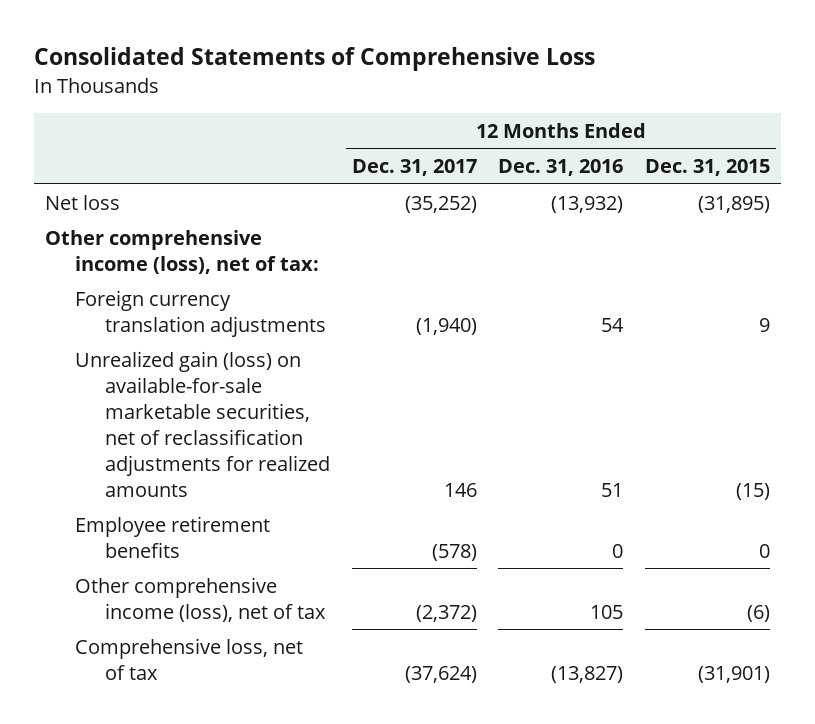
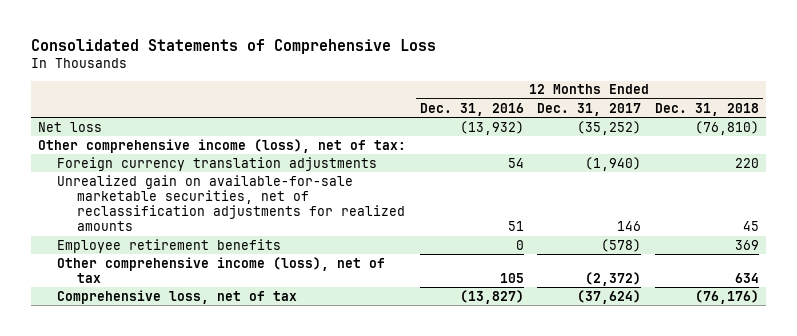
[645,159,771,177] Dec. 31, 2015 -> none
none -> [655,102,760,116] Dec. 31, 2018
[75,350,331,497] Unrealized gain (loss) on available-for-sale marketable securities, net of reclassification adjustments for realized amounts -> [57,174,405,232] Unrealized gain on available-for-sale marketable securities, net of reclassification adjustments for realized amounts

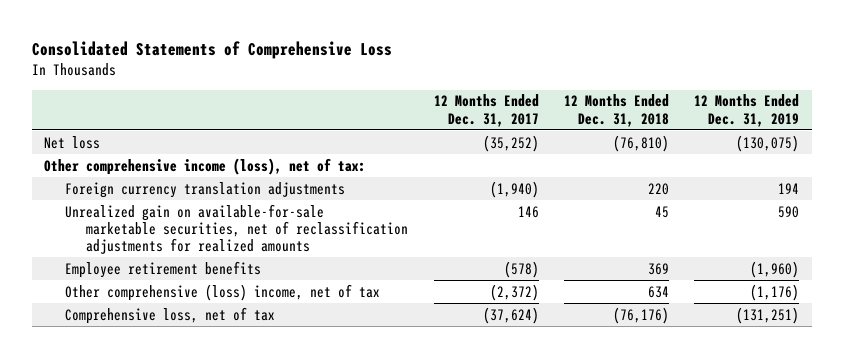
[419,102,524,116] Dec. 31, 2016 -> none
none -> [694,94,800,127] 12 Months Ended Dec. 31, 2019
[57,256,386,283] Other comprehensive income (loss), net of tax -> [65,283,381,301] Other comprehensive (loss) income, net of tax

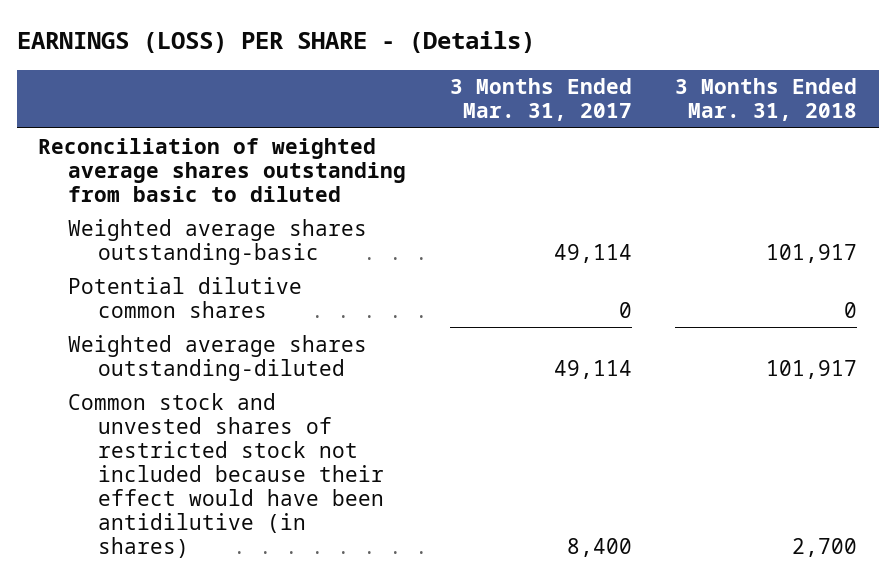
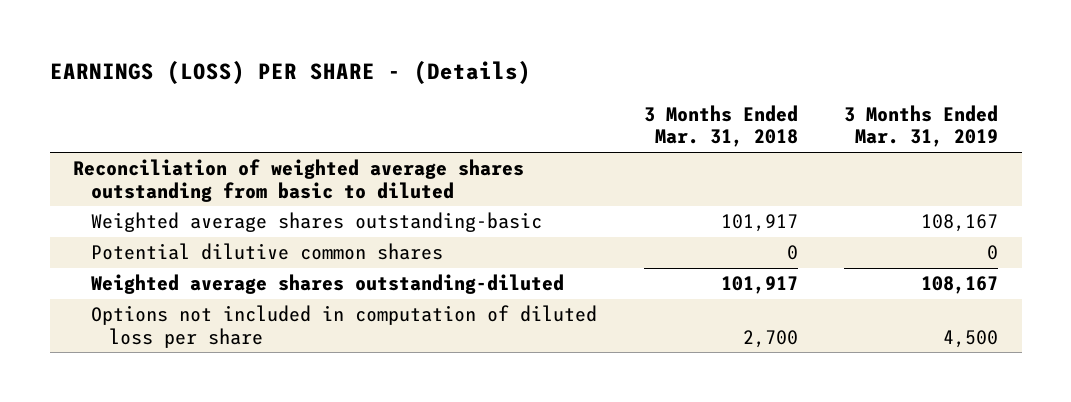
[449,78,632,122] 3 Months Ended Mar. 31, 2017 -> none
none -> [844,105,999,148] 3 Months Ended Mar. 31, 2019
[68,392,385,558] Common stock and unvested shares of restricted stock not included because their effect would have been antidilutive (in shares) -> [90,305,597,348] Options not included in computation of diluted loss per share

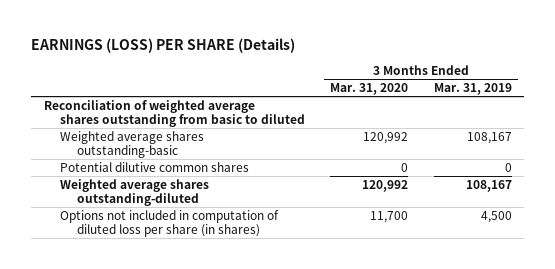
[49,61,531,85] EARNINGS (LOSS) PER SHARE - (Details) -> [31,38,296,54] EARNINGS (LOSS) PER SHARE (Details)
[643,105,798,148] 3 Months Ended Mar. 31, 2018 -> none
none -> [330,83,409,96] Mar. 31, 2020
[90,305,597,348] Options not included in computation of diluted loss per share -> [60,209,280,237] Options not included in computation of diluted loss per share (in shares)

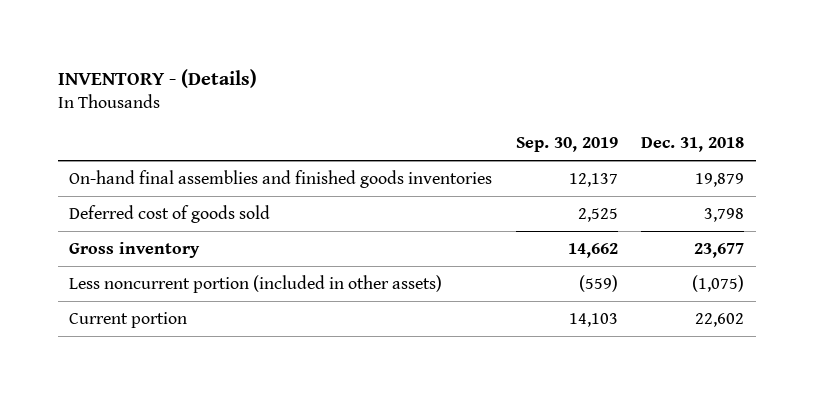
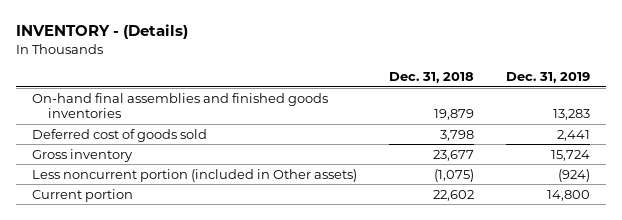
[515,137,618,153] Sep. 30, 2019 -> none
none -> [505,72,590,84] Dec. 31, 2019
[69,274,443,293] Less noncurrent portion (included in other assets) -> [31,168,357,182] Less noncurrent portion (included in Other assets)

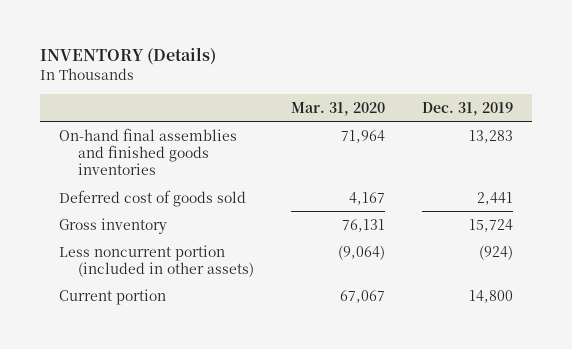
[15,24,188,40] INVENTORY - (Details) -> [39,47,216,66] INVENTORY (Details)
[388,72,474,84] Dec. 31, 2018 -> none
none -> [291,101,386,116] Mar. 31, 2020
[31,168,357,182] Less noncurrent portion (included in Other assets) -> [58,244,254,277] Less noncurrent portion (included in other assets)

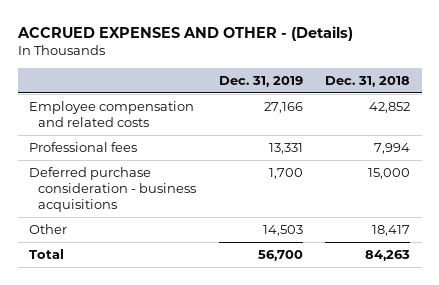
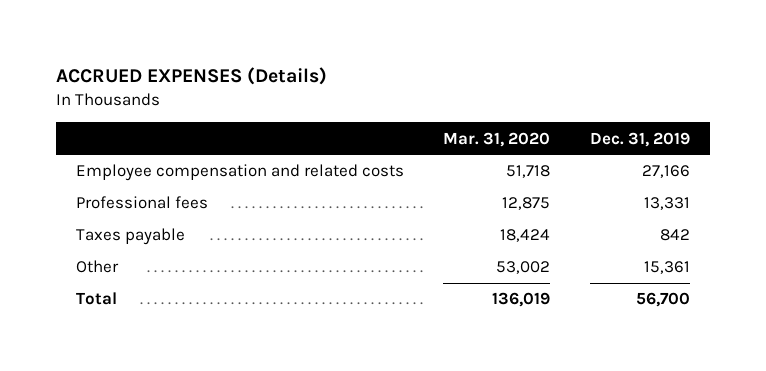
[16,25,353,41] ACCRUED EXPENSES AND OTHER - (Details) -> [55,67,327,86] ACCRUED EXPENSES (Details)
[325,75,411,87] Dec. 31, 2018 -> none
none -> [443,131,551,147] Mar. 31, 2020
[29,166,197,212] Deferred purchase consideration - business acquisitions -> none
none -> [75,228,185,246] Taxes payable
[262,224,303,236] 14,503 -> [644,261,691,275] 15,361

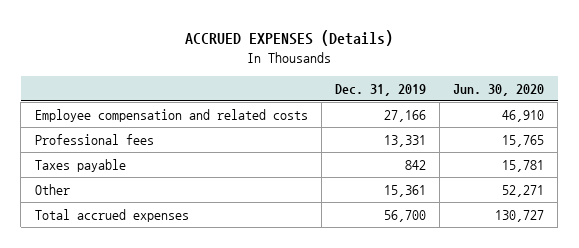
[443,131,551,147] Mar. 31, 2020 -> none
none -> [453,83,545,96] Jun. 30, 2020
[75,292,117,306] Total -> [34,209,189,223] Total accrued expenses

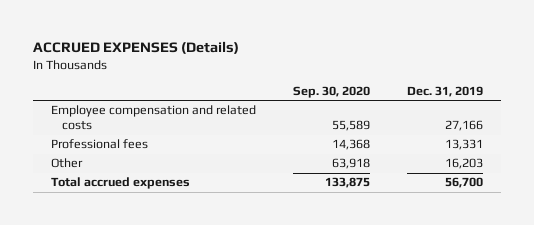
[453,83,545,96] Jun. 30, 2020 -> none
none -> [292,86,370,99] Sep. 30, 2020
[34,159,126,173] Taxes payable -> none
[383,185,426,198] 15,361 -> [444,158,483,170] 16,203

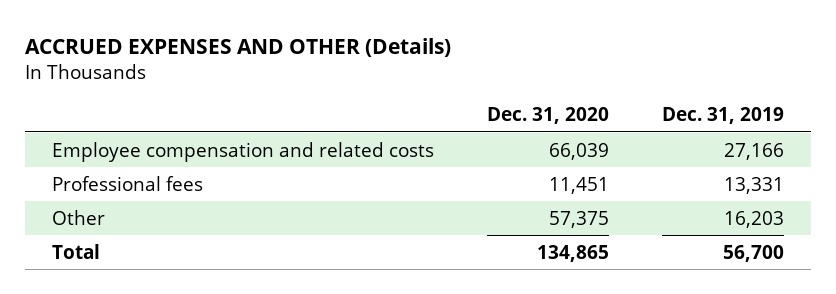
[32,41,239,55] ACCRUED EXPENSES (Details) -> [25,37,452,57] ACCRUED EXPENSES AND OTHER (Details)
[292,86,370,99] Sep. 30, 2020 -> none
none -> [487,106,610,124] Dec. 31, 2020
[51,177,191,190] Total accrued expenses -> [51,243,100,259] Total

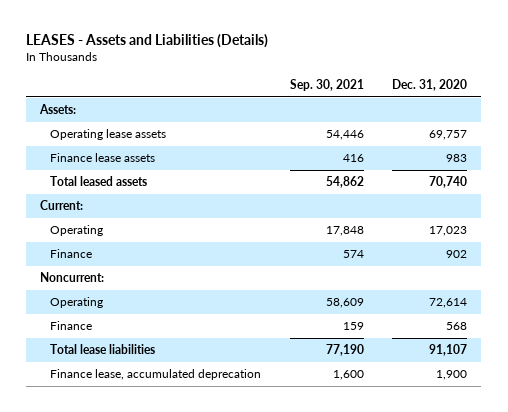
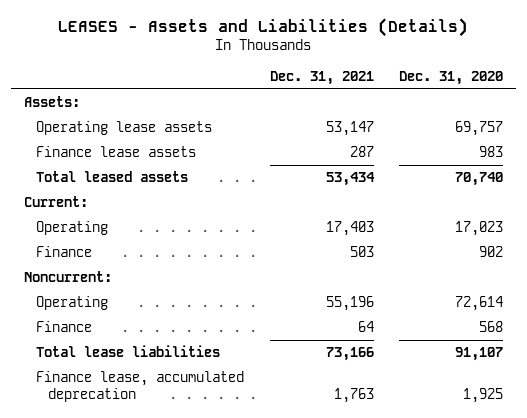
[289,79,364,92] Sep. 30, 2021 -> none
none -> [269,70,374,85] Dec. 31, 2021
[436,370,468,381] 1,900 -> [463,388,504,404] 1,925

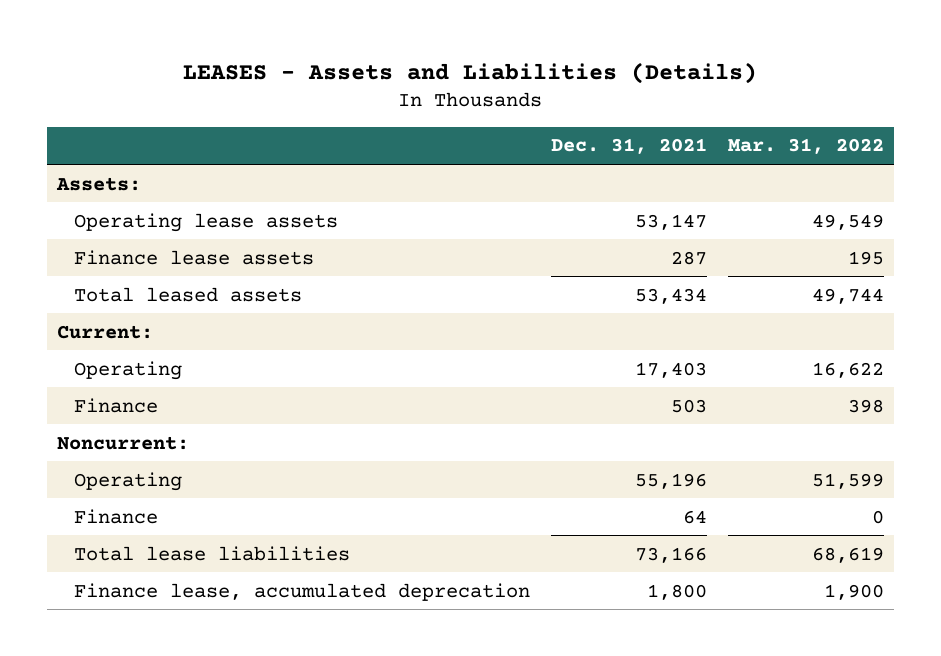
[399,70,504,85] Dec. 31, 2020 -> none
none -> [727,138,884,155] Mar. 31, 2022
[333,388,374,404] 1,763 -> [647,583,708,600] 1,800

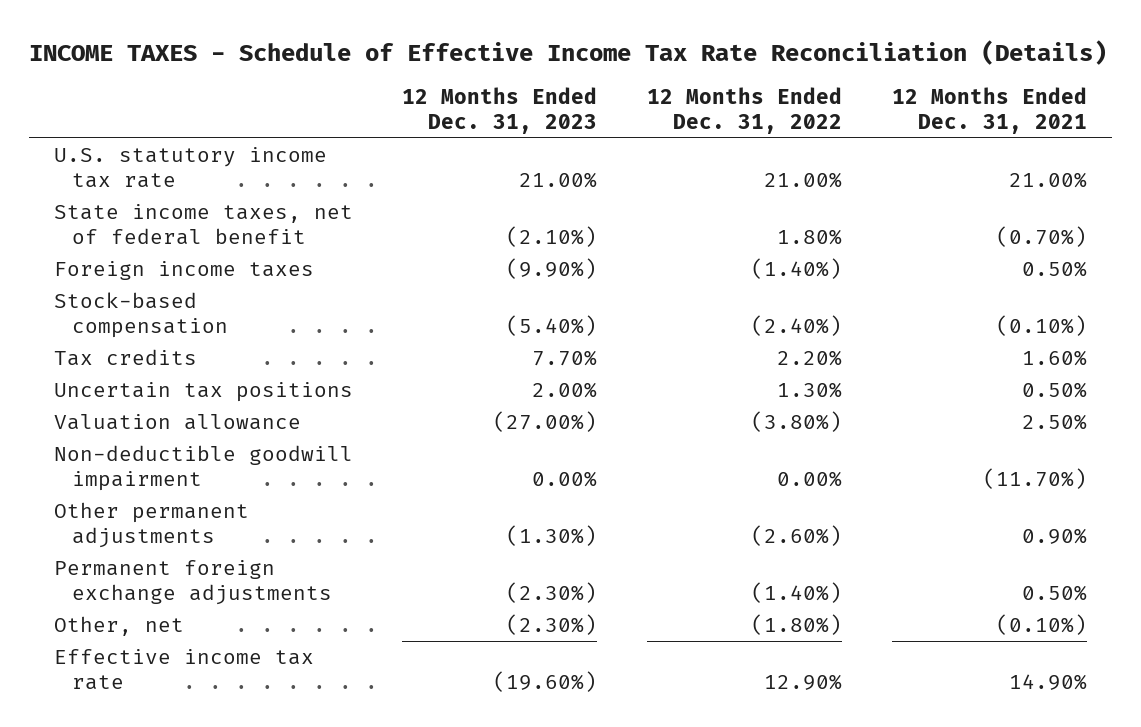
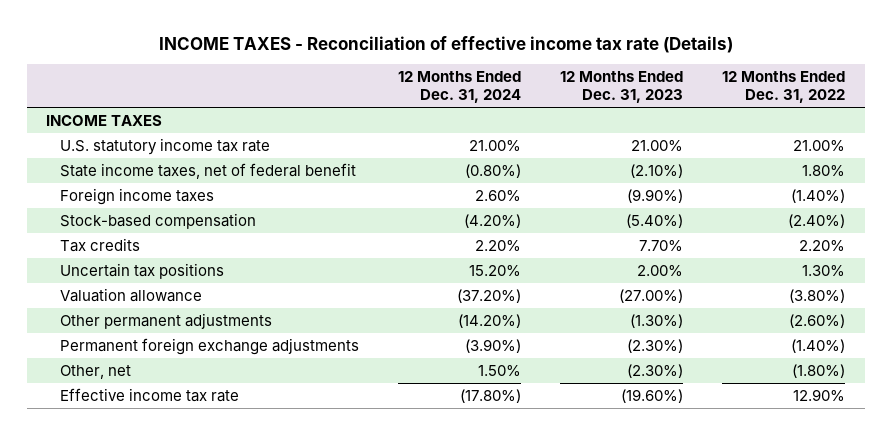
[28,39,1107,65] INCOME TAXES - Schedule of Effective Income Tax Rate Reconciliation (Details) -> [158,35,733,53] INCOME TAXES - Reconciliation of effective income tax rate (Details)
[891,87,1087,134] 12 Months Ended Dec. 31, 2021 -> none
none -> [398,71,522,104] 12 Months Ended Dec. 31, 2024
none -> [46,114,163,126] INCOME TAXES
[53,445,353,491] Non-deductible goodwill impairment -> none

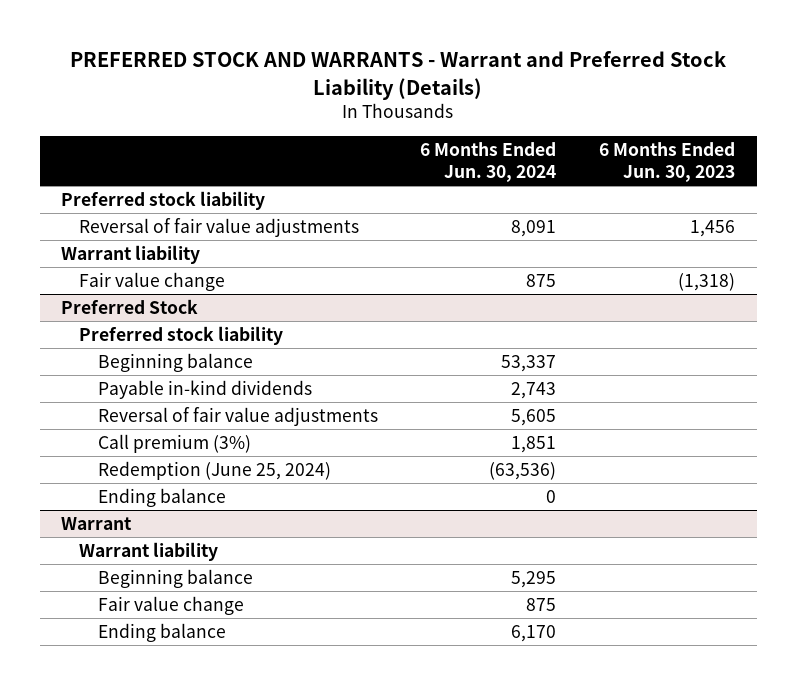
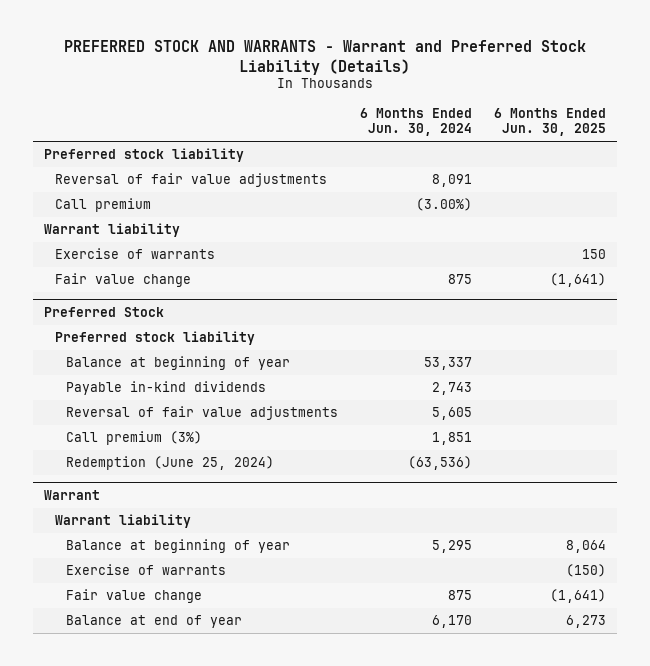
[599,141,736,183] 6 Months Ended Jun. 30, 2023 -> none
none -> [493,108,606,137] 6 Months Ended Jun. 30, 2025
none -> [54,198,151,213] Call premium
none -> [54,248,215,260] Exercise of warrants
[97,352,253,372] Beginning balance -> [65,356,290,371] Balance at beginning of year
[97,487,226,507] Ending balance -> none
[97,568,253,588] Beginning balance -> [65,539,290,554] Balance at beginning of year
none -> [65,564,226,576] Exercise of warrants
[97,622,226,642] Ending balance -> [65,615,242,629] Balance at end of year

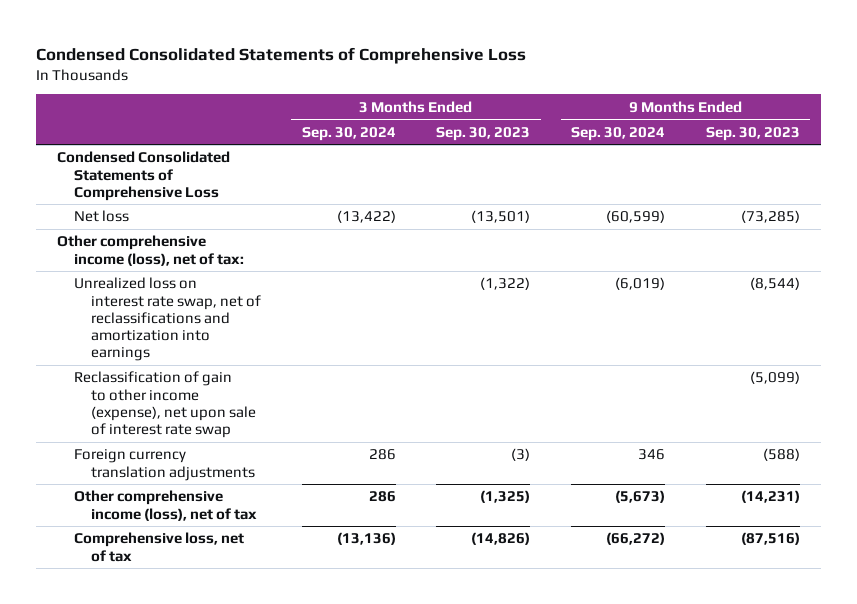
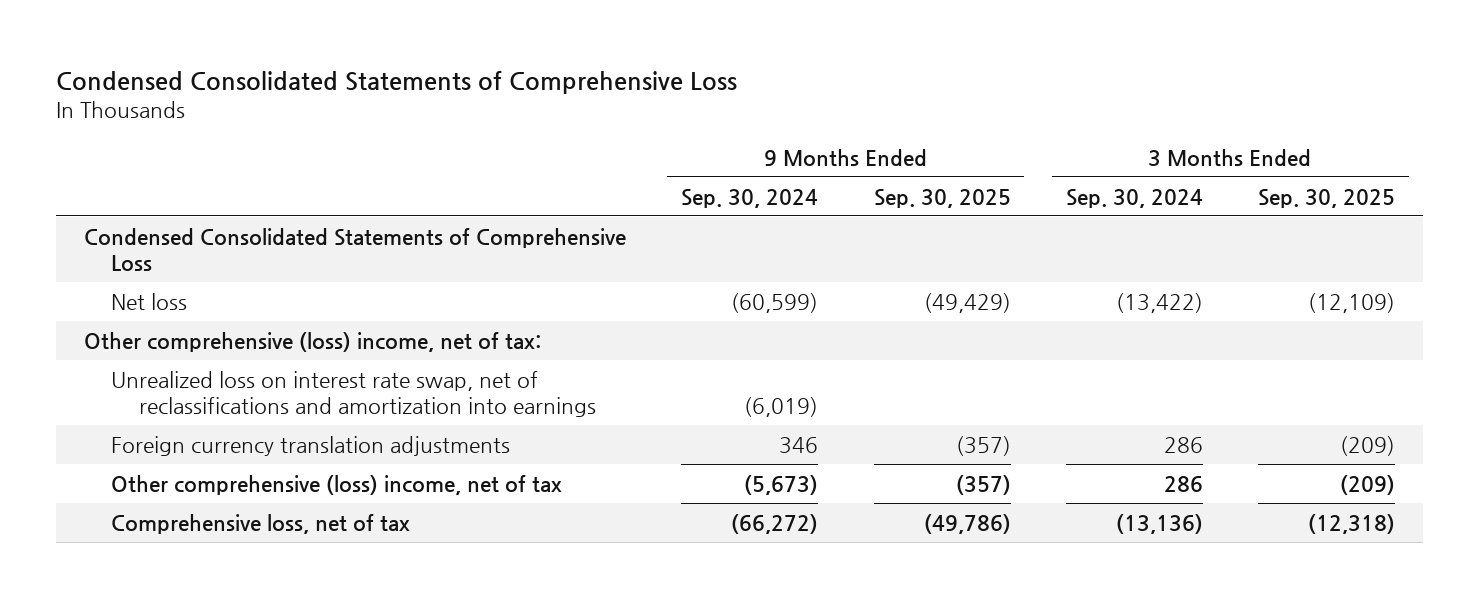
[436,126,531,141] Sep. 30, 2023 -> none
[706,126,801,141] Sep. 30, 2023 -> none
none -> [873,188,1011,208] Sep. 30, 2025
none -> [1258,188,1396,208] Sep. 30, 2025
[56,235,244,266] Other comprehensive income (loss), net of tax: -> [83,331,541,352] Other comprehensive (loss) income, net of tax:
[73,371,256,438] Reclassification of gain to other income (expense), net upon sale of interest rate swap -> none
[73,490,257,521] Other comprehensive income (loss), net of tax -> [111,474,563,495] Other comprehensive (loss) income, net of tax

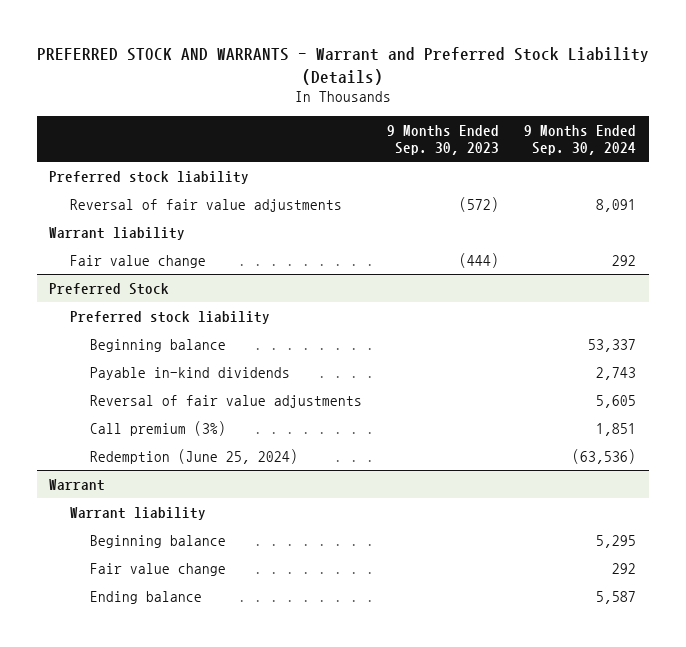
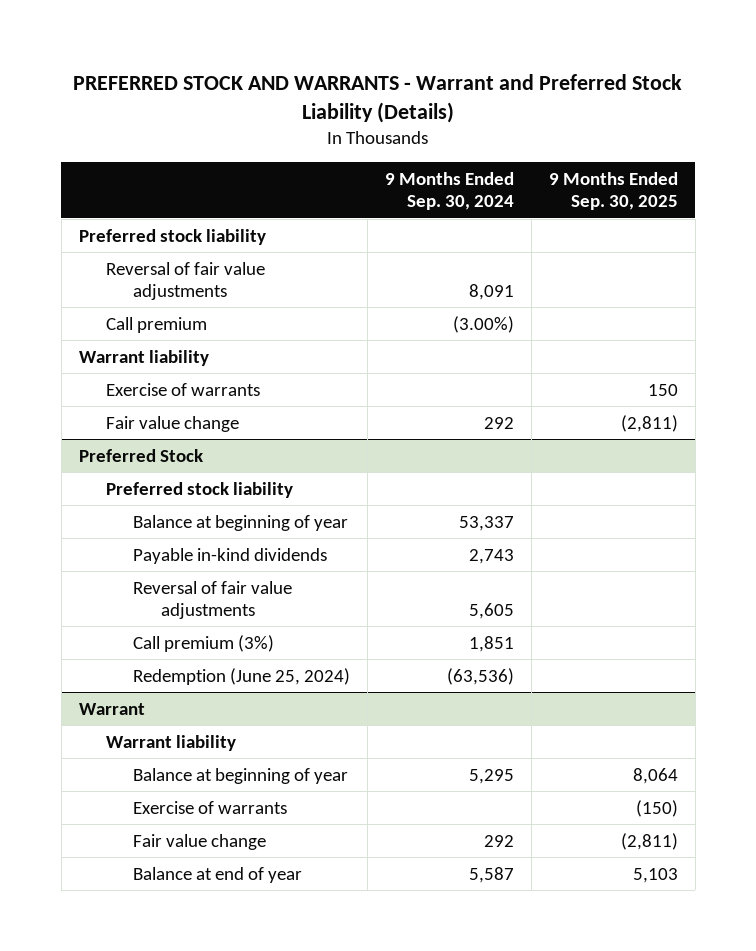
[387,124,500,155] 9 Months Ended Sep. 30, 2023 -> none
none -> [548,172,678,211] 9 Months Ended Sep. 30, 2025
none -> [106,316,208,333] Call premium
none -> [106,382,261,396] Exercise of warrants
[89,338,226,352] Beginning balance -> [133,514,349,531] Balance at beginning of year
[89,534,226,548] Beginning balance -> [133,767,349,784] Balance at beginning of year
none -> [133,800,288,814] Exercise of warrants
[89,590,202,604] Ending balance -> [133,866,303,883] Balance at end of year

